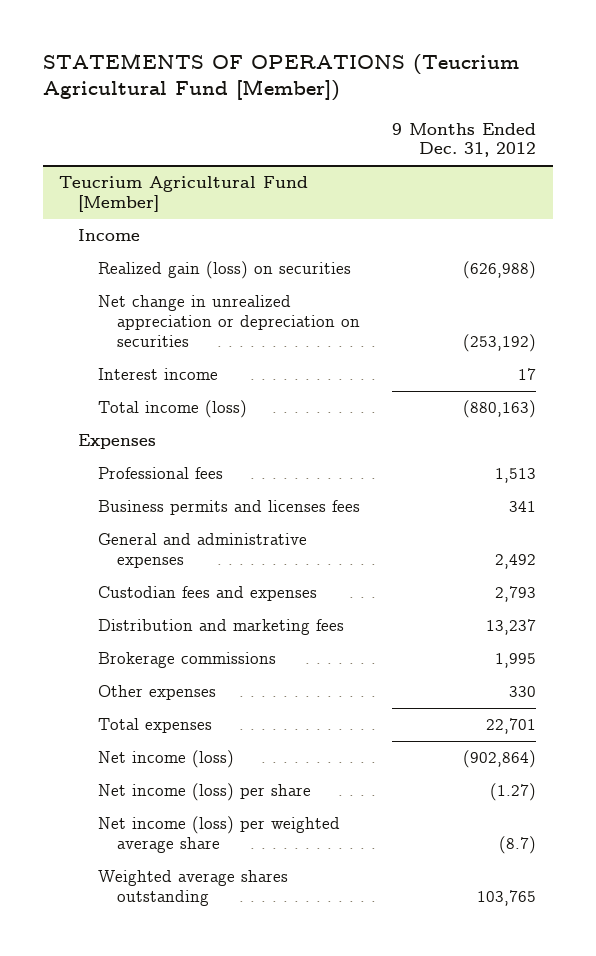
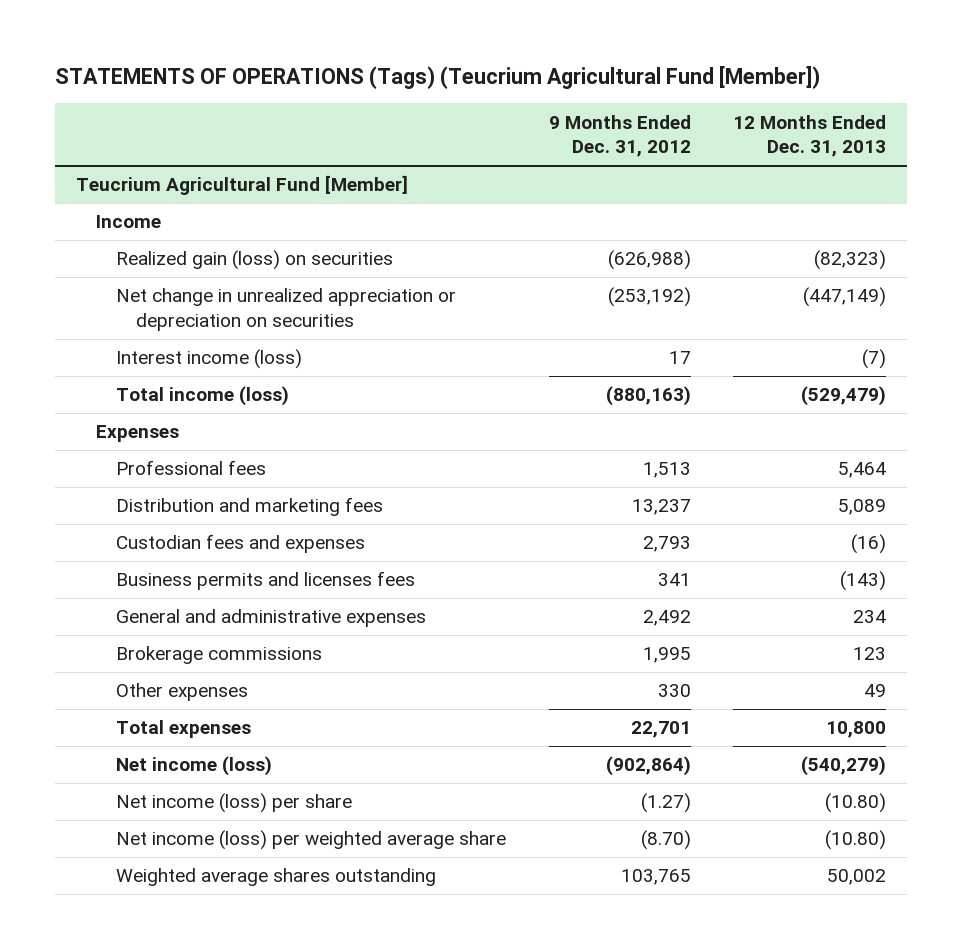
[42,53,519,102] STATEMENTS OF OPERATIONS (Teucrium Agricultural Fund [Member]) -> [55,66,821,90] STATEMENTS OF OPERATIONS (Tags) (Teucrium Agricultural Fund [Member])
none -> [733,114,887,158] 12 Months Ended Dec. 31, 2013
[97,368,218,381] Interest income -> [116,349,303,370] Interest income (loss)
[97,619,344,636] Distribution and marketing fees -> [116,497,384,517] Distribution and marketing fees
[97,586,317,602] Custodian fees and expenses -> [116,534,366,554] Custodian fees and expenses
[499,836,537,855] (8.7) -> [640,830,691,851] (8.70)

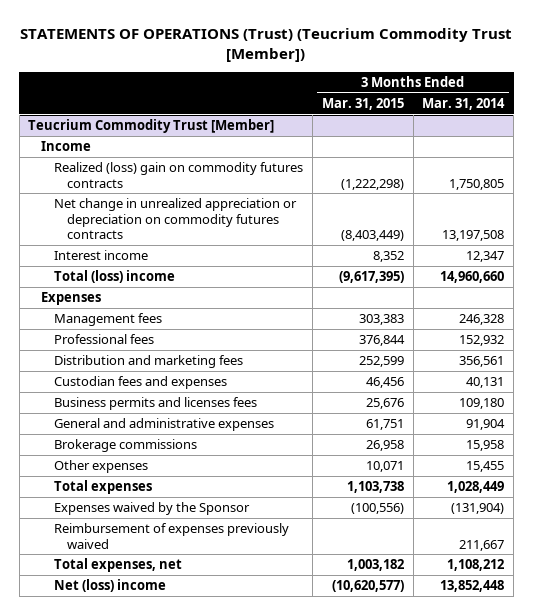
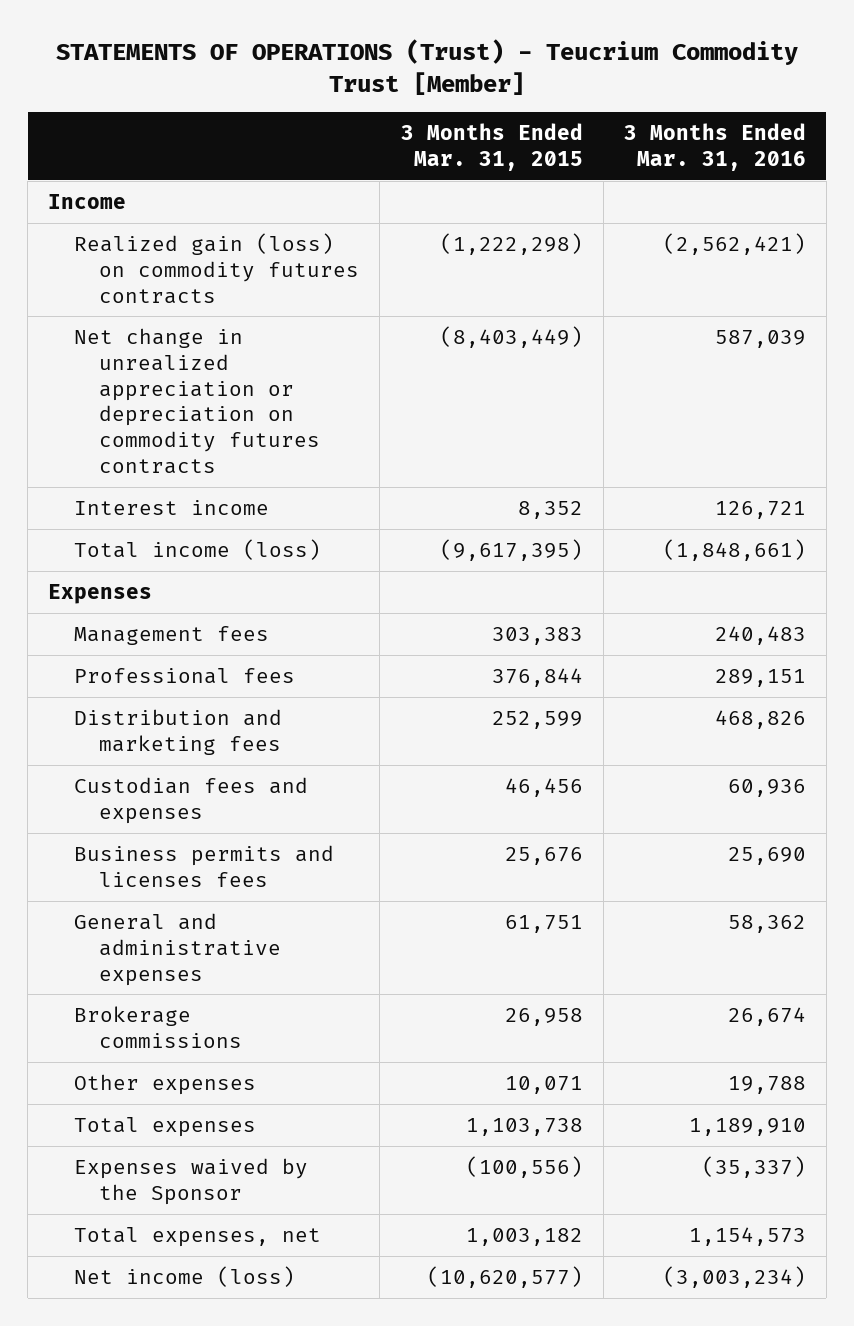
[20,28,513,62] STATEMENTS OF OPERATIONS (Trust) (Teucrium Commodity Trust [Member]) -> [56,38,799,95] STATEMENTS OF OPERATIONS (Trust) - Teucrium Commodity Trust [Member]
[422,97,506,110] Mar. 31, 2014 -> none
none -> [623,123,806,171] 3 Months Ended Mar. 31, 2016
[28,119,275,134] Teucrium Commodity Trust [Member] -> none
[53,162,303,188] Realized (loss) gain on commodity futures contracts -> [73,233,360,304] Realized gain (loss) on commodity futures contracts
[53,270,175,284] Total (loss) income -> [73,539,321,561] Total income (loss)
[53,523,289,549] Reimbursement of expenses previously waived -> none
[53,579,166,593] Net (loss) income -> [73,1266,295,1288] Net income (loss)

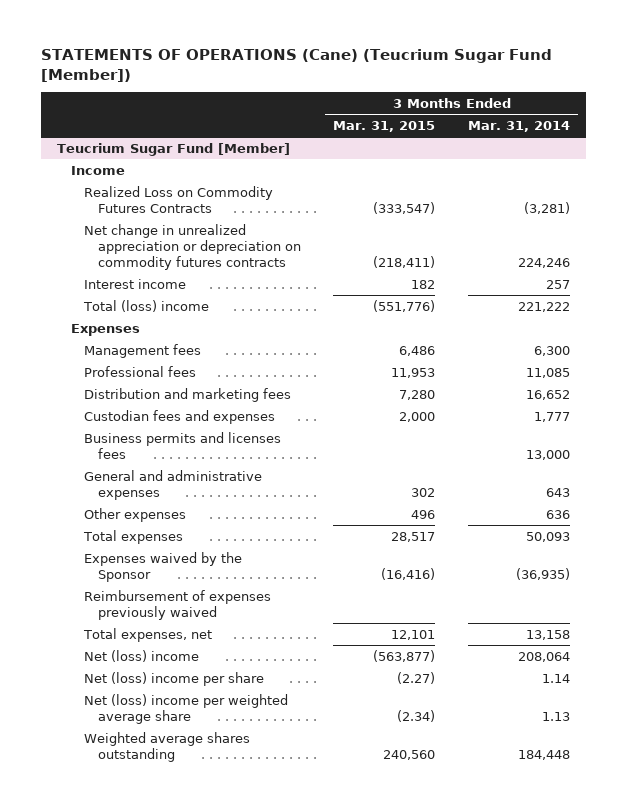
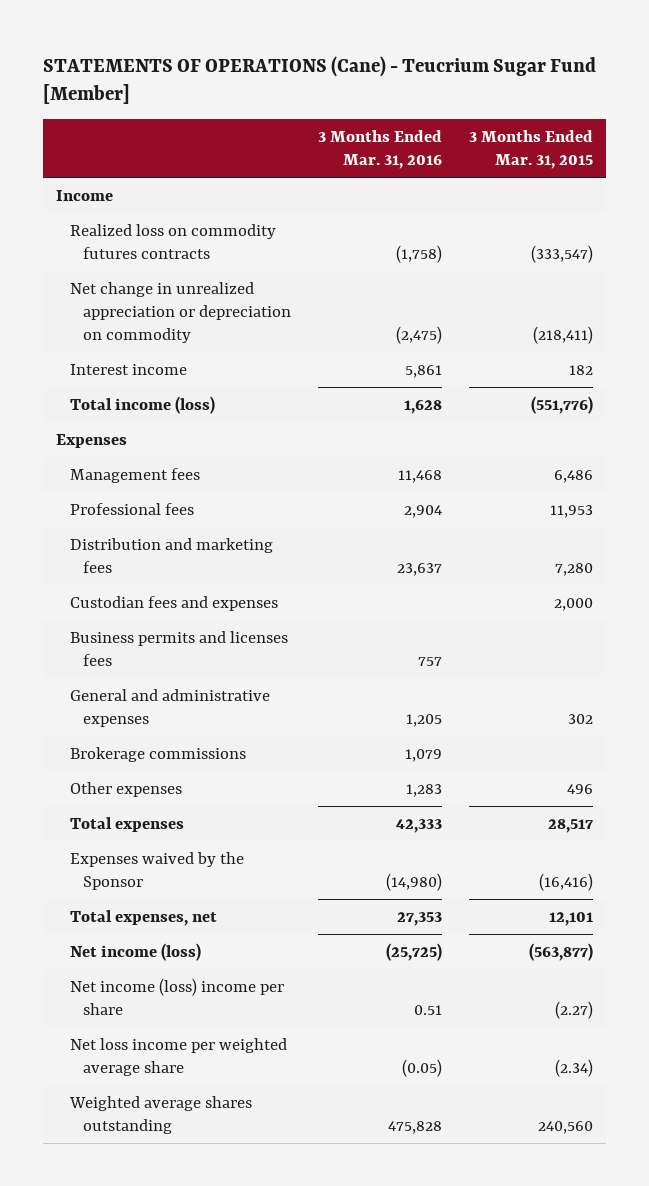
[40,49,552,82] STATEMENTS OF OPERATIONS (Cane) (Teucrium Sugar Fund [Member]) -> [42,55,596,105] STATEMENTS OF OPERATIONS (Cane) - Teucrium Sugar Fund [Member]
[467,120,570,132] Mar. 31, 2014 -> none
none -> [318,130,443,170] 3 Months Ended Mar. 31, 2016
[57,142,291,156] Teucrium Sugar Fund [Member] -> none
[84,185,274,213] Realized Loss on Commodity Futures Contracts -> [69,223,276,259] Realized loss on commodity futures contracts
[84,223,302,270] Net change in unrealized appreciation or depreciation on commodity futures contracts -> [69,281,292,343] Net change in unrealized appreciation or depreciation on commodity
[83,299,210,312] Total (loss) income -> [69,395,215,414] Total income (loss)
none -> [69,746,246,762] Brokerage commissions
[84,589,272,620] Reimbursement of expenses previously waived -> none
[84,649,200,662] Net (loss) income -> [69,942,201,961] Net income (loss)
[84,671,265,686] Net (loss) income per share -> [69,977,284,1015] Net income (loss) income per share
[84,693,289,724] Net (loss) income per weighted average share -> [69,1037,287,1076] Net loss income per weighted average share

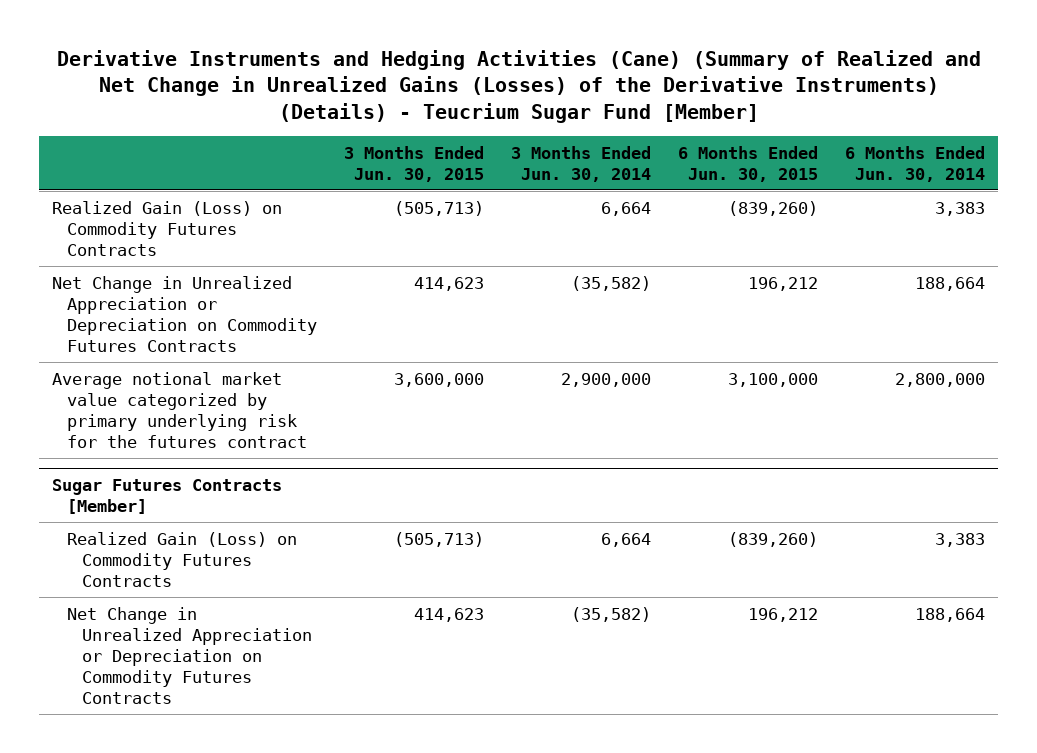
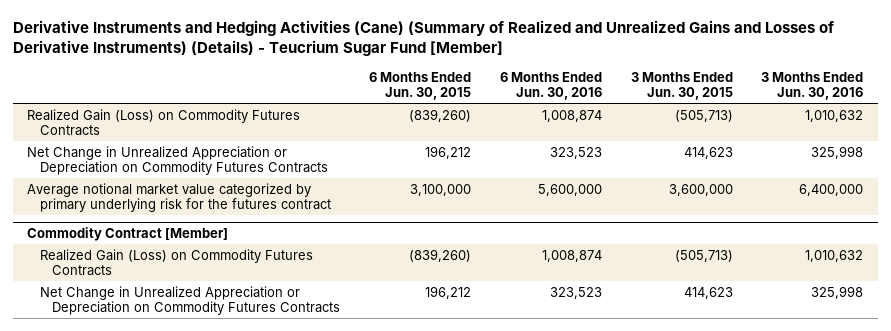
[56,49,981,124] Derivative Instruments and Hedging Activities (Cane) (Summary of Realized and Net Change in Unrealized Gains (Losses) of the Derivative Instruments) (Details) - Teucrium Sugar Fund [Member] -> [13,20,835,57] Derivative Instruments and Hedging Activities (Cane) (Summary of Realized and Unrealized Gains and Losses of Derivative Instruments) (Details) - Teucrium Sugar Fund [Member]
[511,145,652,183] 3 Months Ended Jun. 30, 2014 -> none
[844,145,985,183] 6 Months Ended Jun. 30, 2014 -> none
none -> [499,71,602,101] 6 Months Ended Jun. 30, 2016
none -> [761,71,864,101] 3 Months Ended Jun. 30, 2016
[52,479,283,515] Sugar Futures Contracts [Member] -> [27,227,229,242] Commodity Contract [Member]

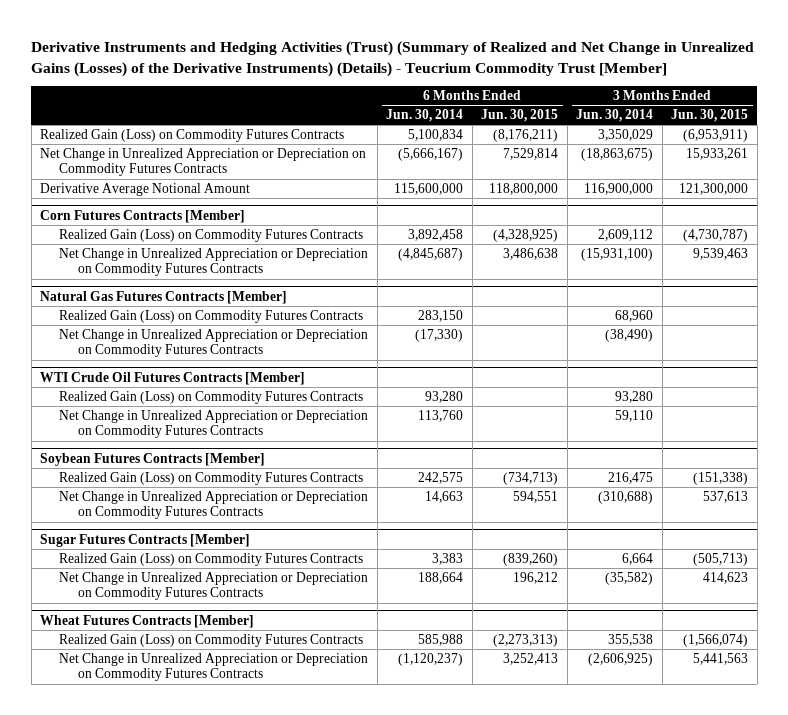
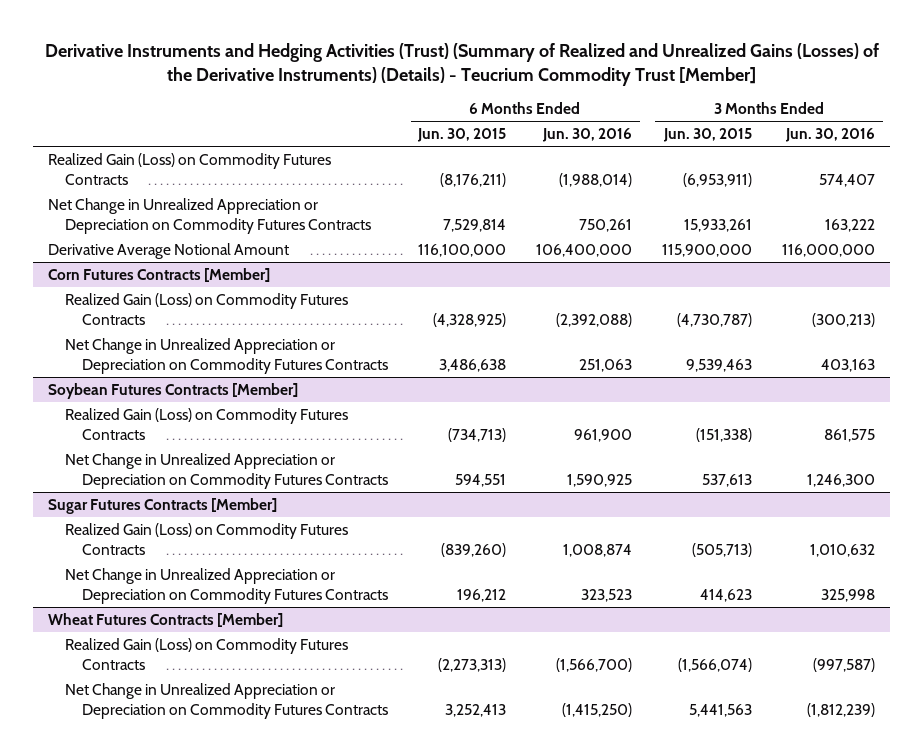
[31,40,755,77] Derivative Instruments and Hedging Activities (Trust) (Summary of Realized and Net Change in Unrealized Gains (Losses) of the Derivative Instruments) (Details) - Teucrium Commodity Trust [Member] -> [44,43,879,87] Derivative Instruments and Hedging Activities (Trust) (Summary of Realized and Unrealized Gains (Losses) of the Derivative Instruments) (Details) - Teucrium Commodity Trust [Member]
[386,109,464,123] Jun. 30, 2014 -> none
[576,109,654,123] Jun. 30, 2014 -> none
none -> [542,128,633,143] Jun. 30, 2016
none -> [785,128,876,143] Jun. 30, 2016
[489,182,559,195] 118,800,000 -> [418,243,507,257] 116,100,000
[679,182,749,195] 121,300,000 -> [662,243,753,257] 115,900,000
[40,290,288,304] Natural Gas Futures Contracts [Member] -> none
[59,309,364,323] Realized Gain (Loss) on Commodity Futures Contracts -> none
[59,328,369,358] Net Change in Unrealized Appreciation or Depreciation on Commodity Futures Contracts -> none
[40,371,306,385] WTI Crude Oil Futures Contracts [Member] -> none
[59,390,364,404] Realized Gain (Loss) on Commodity Futures Contracts -> none
[59,409,369,439] Net Change in Unrealized Appreciation or Depreciation on Commodity Futures Contracts -> none

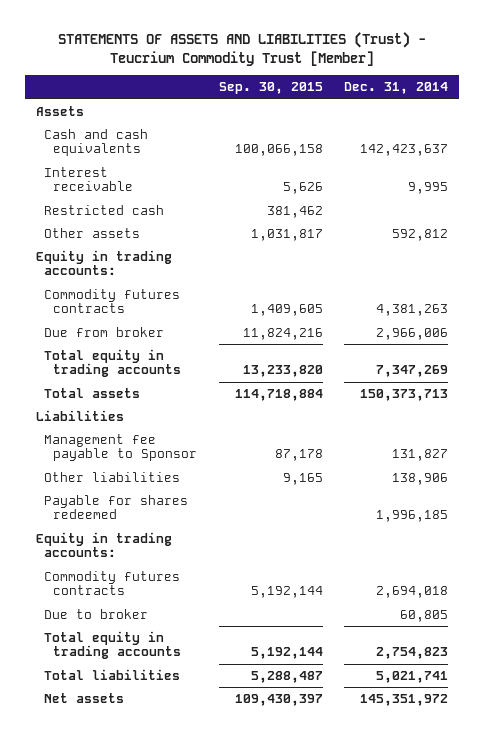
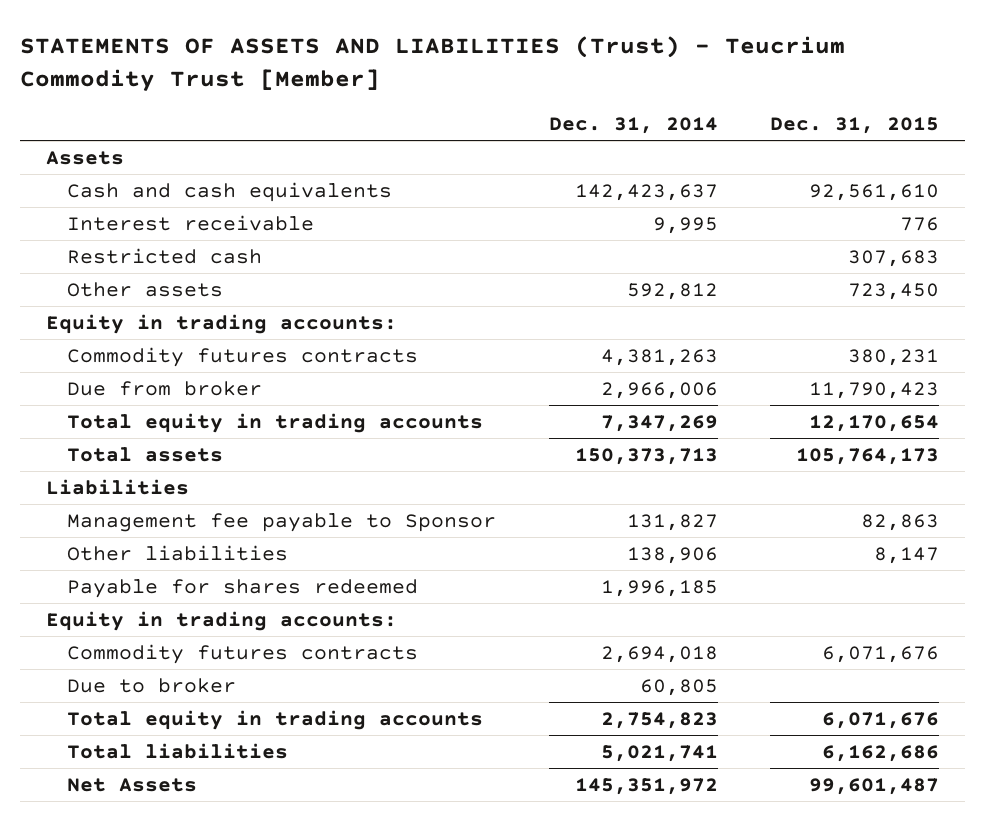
[218,82,323,95] Sep. 30, 2015 -> none
none -> [769,117,939,135] Dec. 31, 2015
[44,693,125,704] Net assets -> [67,777,198,792] Net Assets

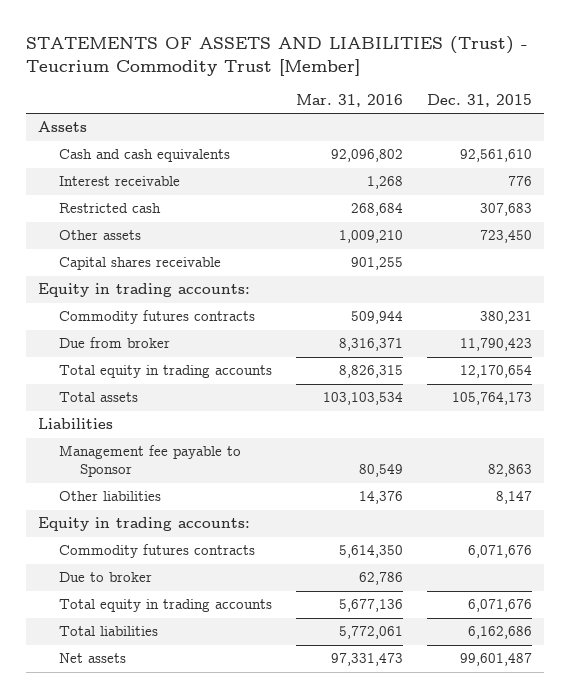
[548,117,718,135] Dec. 31, 2014 -> none
none -> [296,94,404,108] Mar. 31, 2016
none -> [59,257,222,271] Capital shares receivable
[67,578,419,598] Payable for shares redeemed -> none
[67,777,198,792] Net Assets -> [59,653,127,664] Net assets

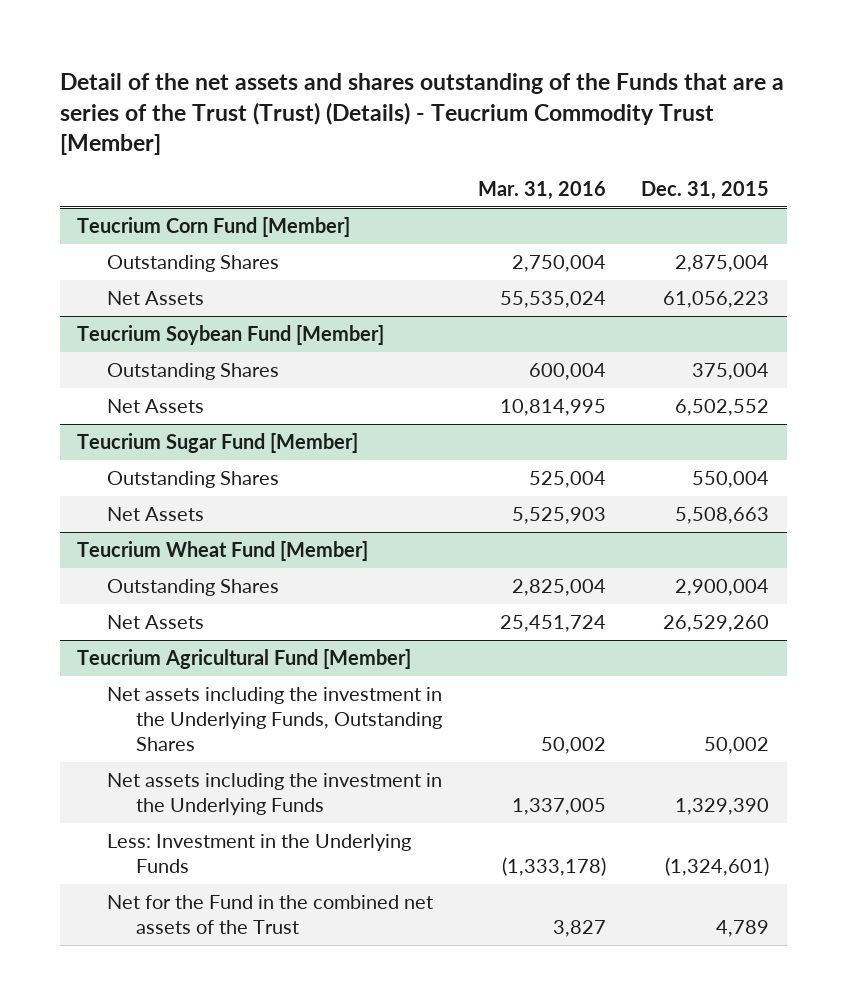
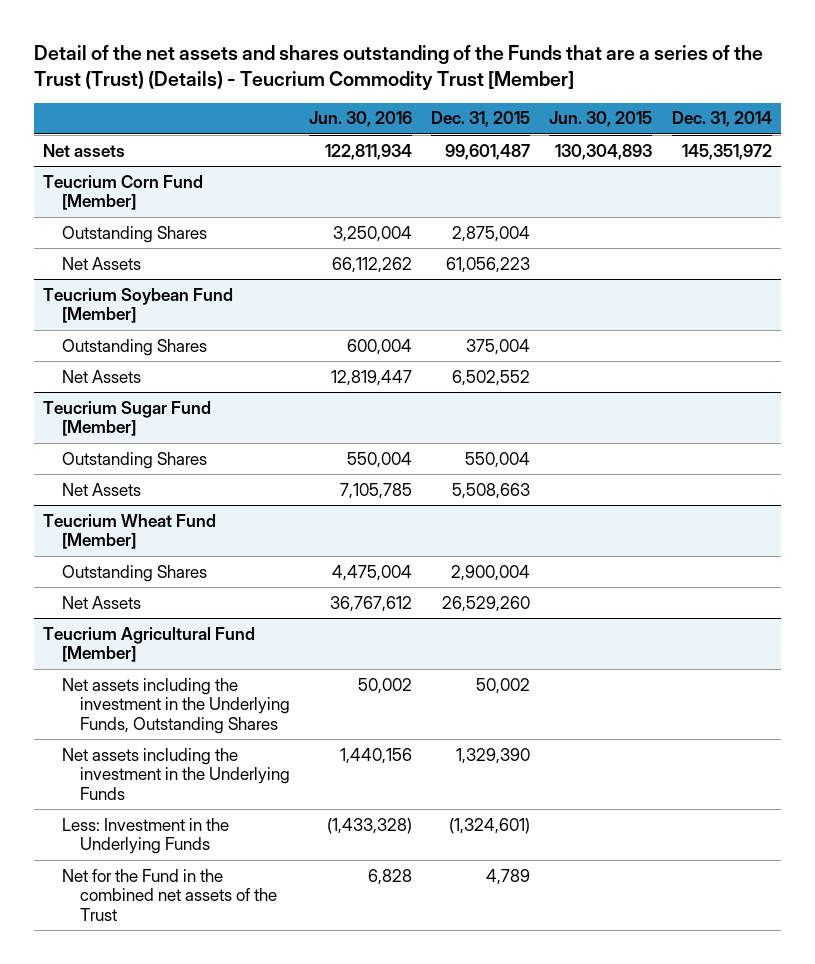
[477,180,606,200] Mar. 31, 2016 -> none
none -> [309,111,413,128] Jun. 30, 2016
none -> [549,111,653,128] Jun. 30, 2015
none -> [671,111,772,128] Dec. 31, 2014
none -> [43,143,126,157] Net assets

